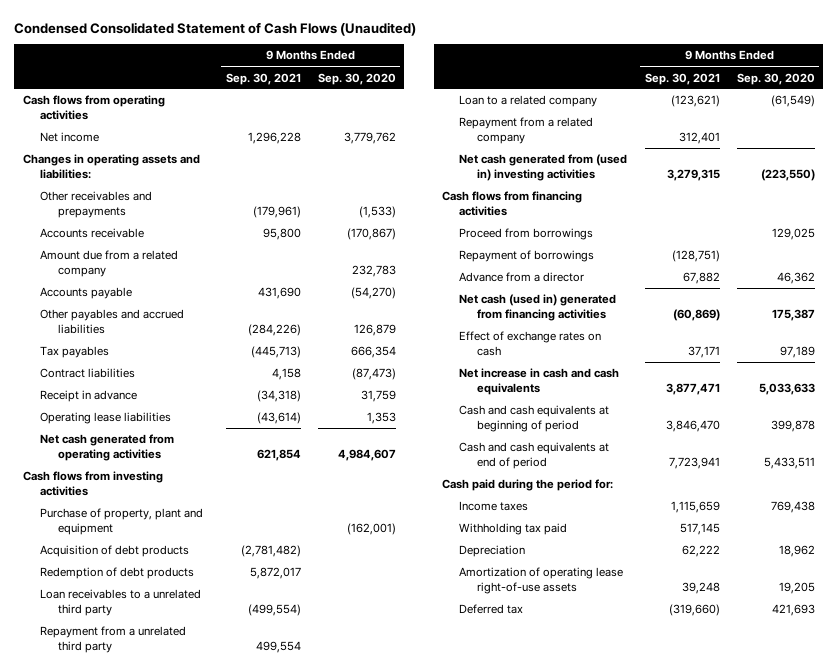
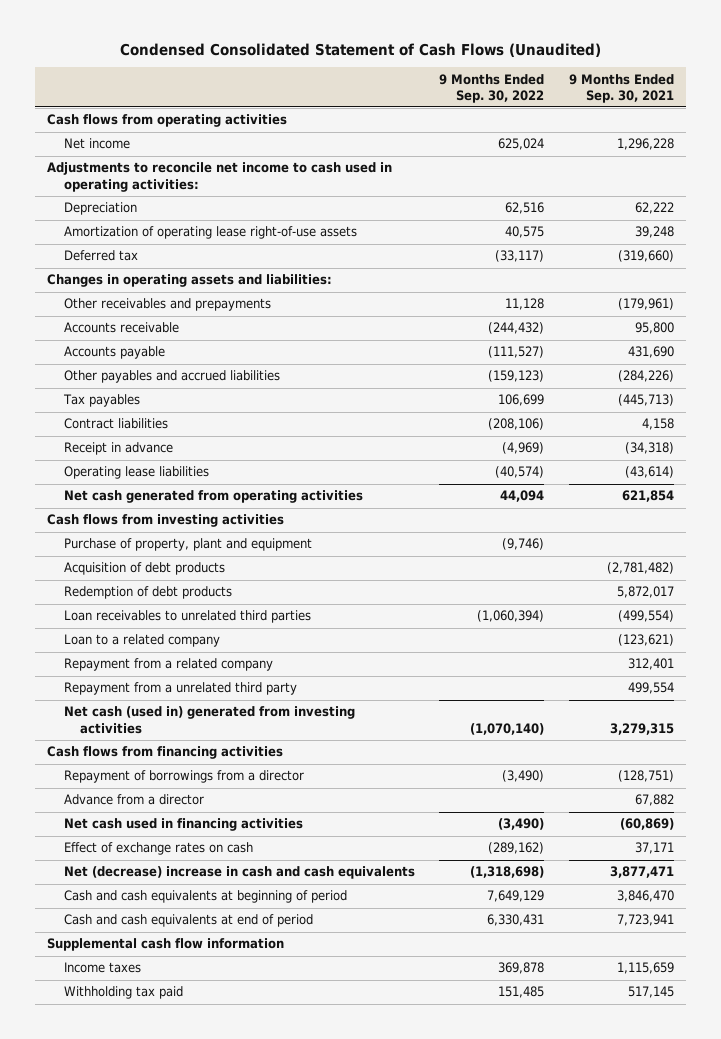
[317,72,396,85] Sep. 30, 2020 -> none
none -> [439,73,545,103] 9 Months Ended Sep. 30, 2022
none -> [47,162,393,192] Adjustments to reconcile net income to cash used in operating activities:
[459,545,526,558] Depreciation -> [63,202,137,216] Depreciation
[459,567,624,595] Amortization of operating lease right-of-use assets -> [63,226,357,240] Amortization of operating lease right-of-use assets
[459,604,524,615] Deferred tax -> [63,250,138,262] Deferred tax
[40,250,179,278] Amount due from a related company -> none
[40,589,202,617] Loan receivables to a unrelated third party -> [63,610,311,624] Loan receivables to unrelated third parties
[40,626,187,654] Repayment from a unrelated third party -> [63,682,297,696] Repayment from a unrelated third party
[459,154,628,182] Net cash generated from (used in) investing activities -> [63,706,355,734] Net cash (used in) generated from investing activities
[459,228,594,241] Proceed from borrowings -> none
[459,250,595,263] Repayment of borrowings -> [63,770,304,784] Repayment of borrowings from a director
[459,294,617,322] Net cash (used in) generated from financing activities -> [63,818,303,832] Net cash used in financing activities
[459,368,620,396] Net increase in cash and cash equivalents -> [63,866,415,880] Net (decrease) increase in cash and cash equivalents
[442,479,614,492] Cash paid during the period for: -> none
none -> [47,938,285,952] Supplemental cash flow information

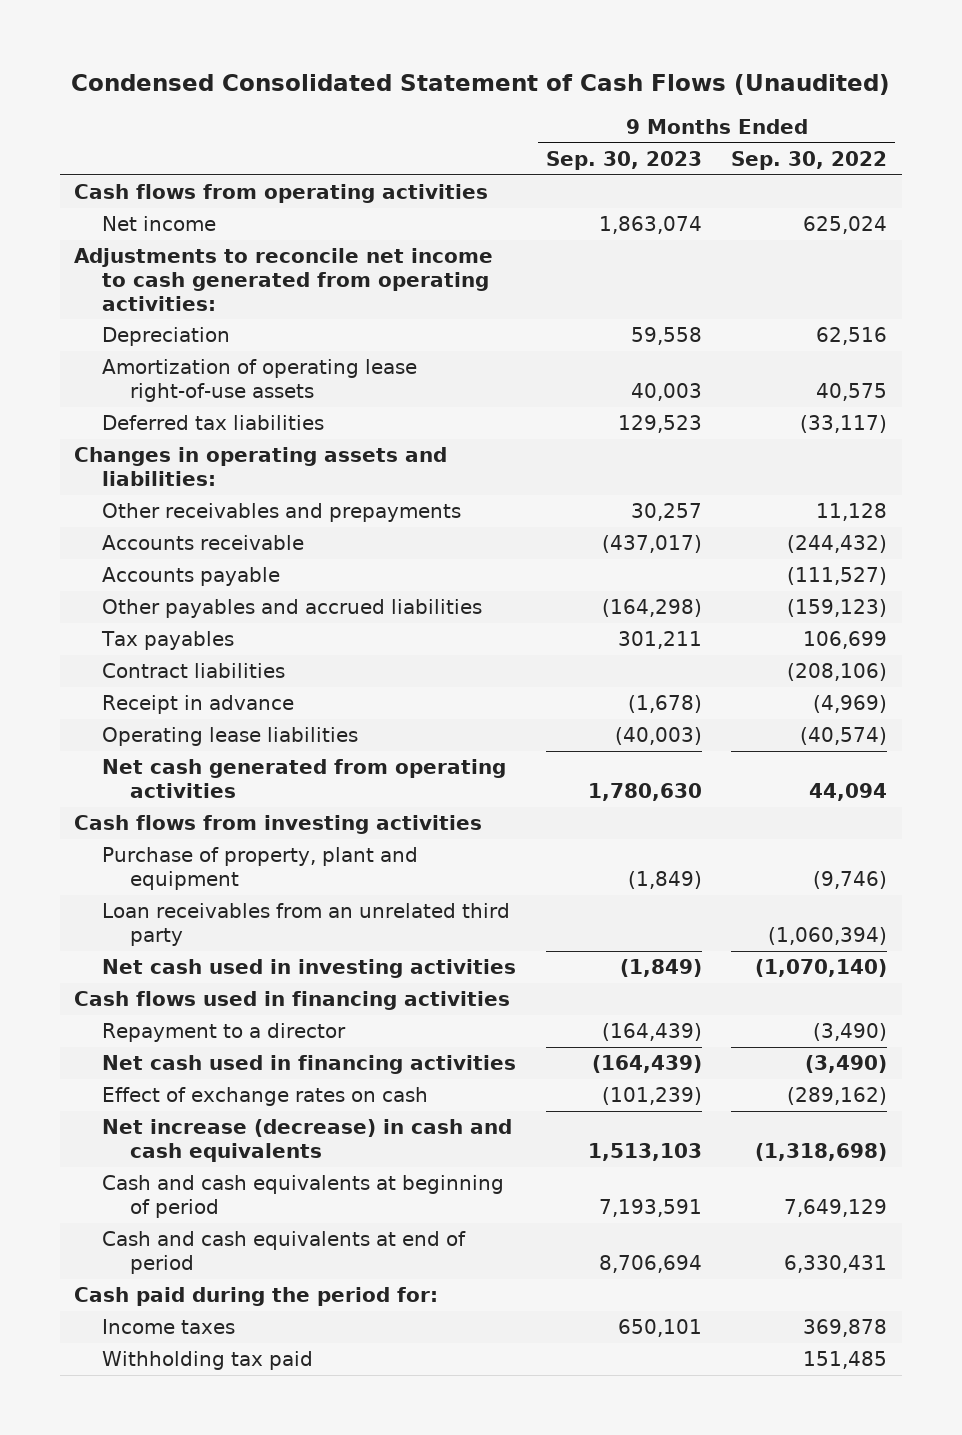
[568,73,674,103] 9 Months Ended Sep. 30, 2021 -> none
none -> [545,151,702,171] Sep. 30, 2023
[47,162,393,192] Adjustments to reconcile net income to cash used in operating activities: -> [74,248,494,311] Adjustments to reconcile net income to cash generated from operating activities:
[63,250,138,262] Deferred tax -> [102,415,325,431] Deferred tax liabilities
[63,562,225,576] Acquisition of debt products -> none
[63,586,232,600] Redemption of debt products -> none
[63,634,220,648] Loan to a related company -> none
[63,658,273,672] Repayment from a related company -> none
[63,682,297,696] Repayment from a unrelated third party -> none
[63,794,204,806] Advance from a director -> none
[63,610,311,624] Loan receivables to unrelated third parties -> [102,903,511,946] Loan receivables from an unrelated third party
[63,706,355,734] Net cash (used in) generated from investing activities -> [102,959,517,979] Net cash used in investing activities
[47,746,284,760] Cash flows from financing activities -> [74,991,511,1011] Cash flows used in financing activities
[63,770,304,784] Repayment of borrowings from a director -> [102,1023,347,1043] Repayment to a director
[63,866,415,880] Net (decrease) increase in cash and cash equivalents -> [102,1119,513,1162] Net increase (decrease) in cash and cash equivalents
[47,938,285,952] Supplemental cash flow information -> none
none -> [74,1287,439,1307] Cash paid during the period for:

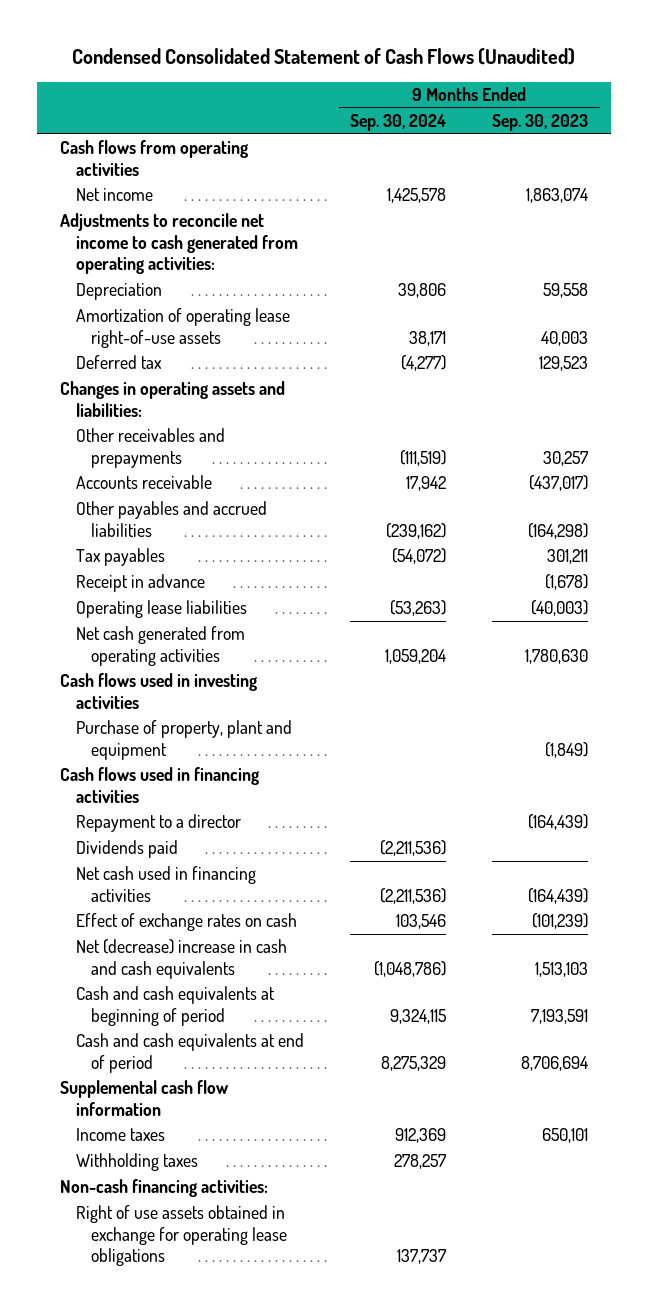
[731,151,888,171] Sep. 30, 2022 -> none
none -> [350,114,447,132] Sep. 30, 2024
[102,415,325,431] Deferred tax liabilities -> [75,355,162,370] Deferred tax
[102,567,281,587] Accounts payable -> none
[102,663,286,679] Contract liabilities -> none
[74,815,483,835] Cash flows from investing activities -> [60,673,258,709] Cash flows used in investing activities
[102,903,511,946] Loan receivables from an unrelated third party -> none
[102,959,517,979] Net cash used in investing activities -> none
none -> [75,840,178,859] Dividends paid
[102,1119,513,1162] Net increase (decrease) in cash and cash equivalents -> [75,939,287,979] Net (decrease) increase in cash and cash equivalents
[74,1287,439,1307] Cash paid during the period for: -> none
none -> [60,1080,229,1116] Supplemental cash flow information
[102,1351,314,1371] Withholding tax paid -> [75,1153,198,1172] Withholding taxes
none -> [60,1179,269,1198] Non-cash financing activities:
none -> [75,1205,288,1267] Right of use assets obtained in exchange for operating lease obligations

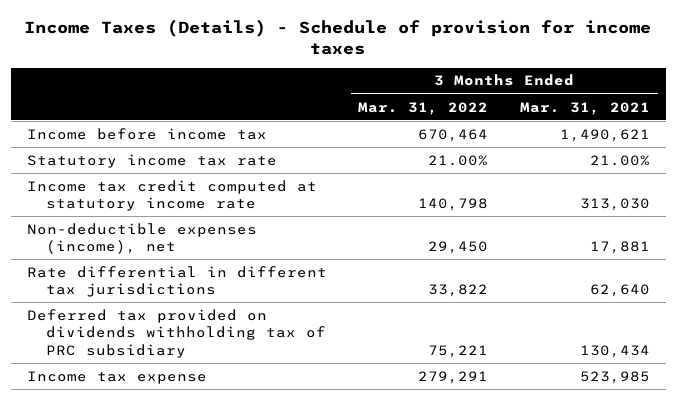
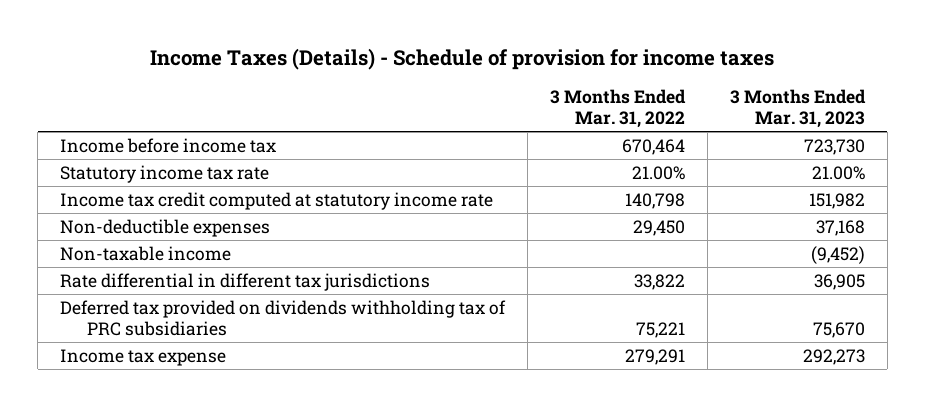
[519,101,650,115] Mar. 31, 2021 -> none
none -> [729,88,866,128] 3 Months Ended Mar. 31, 2023
[26,222,257,255] Non-deductible expenses (income), net -> [60,218,271,237] Non-deductible expenses
none -> [60,245,232,261] Non-taxable income
[26,308,326,358] Deferred tax provided on dividends withholding tax of PRC subsidiary -> [60,299,507,337] Deferred tax provided on dividends withholding tax of PRC subsidiaries

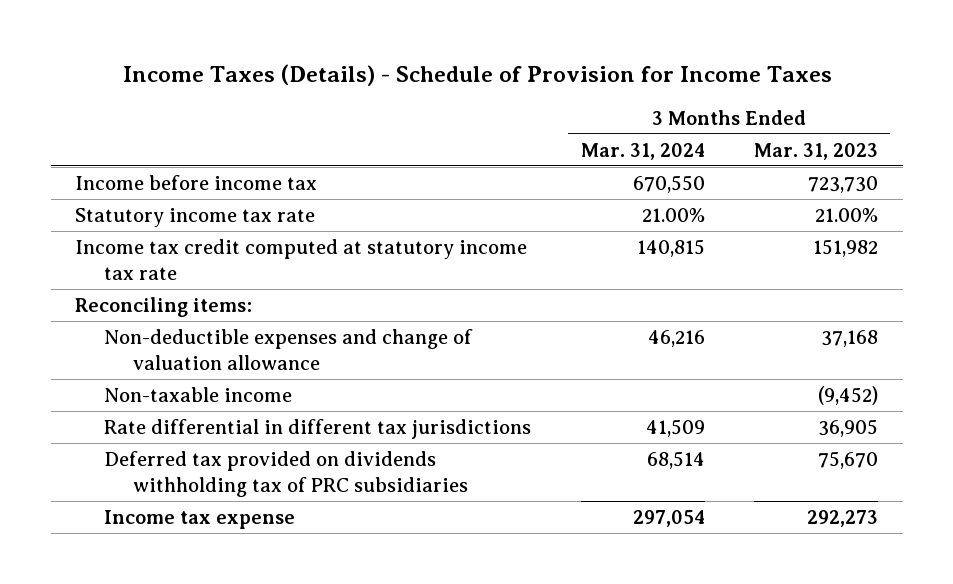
[150,48,775,71] Income Taxes (Details) - Schedule of provision for income taxes -> [122,63,832,86] Income Taxes (Details) - Schedule of Provision for Income Taxes
[549,88,686,128] 3 Months Ended Mar. 31, 2022 -> none
none -> [580,142,705,160] Mar. 31, 2024
[60,191,494,210] Income tax credit computed at statutory income rate -> [75,238,528,280] Income tax credit computed at statutory income tax rate
none -> [75,296,253,317] Reconciling items:
[60,218,271,237] Non-deductible expenses -> [104,328,474,370] Non-deductible expenses and change of valuation allowance

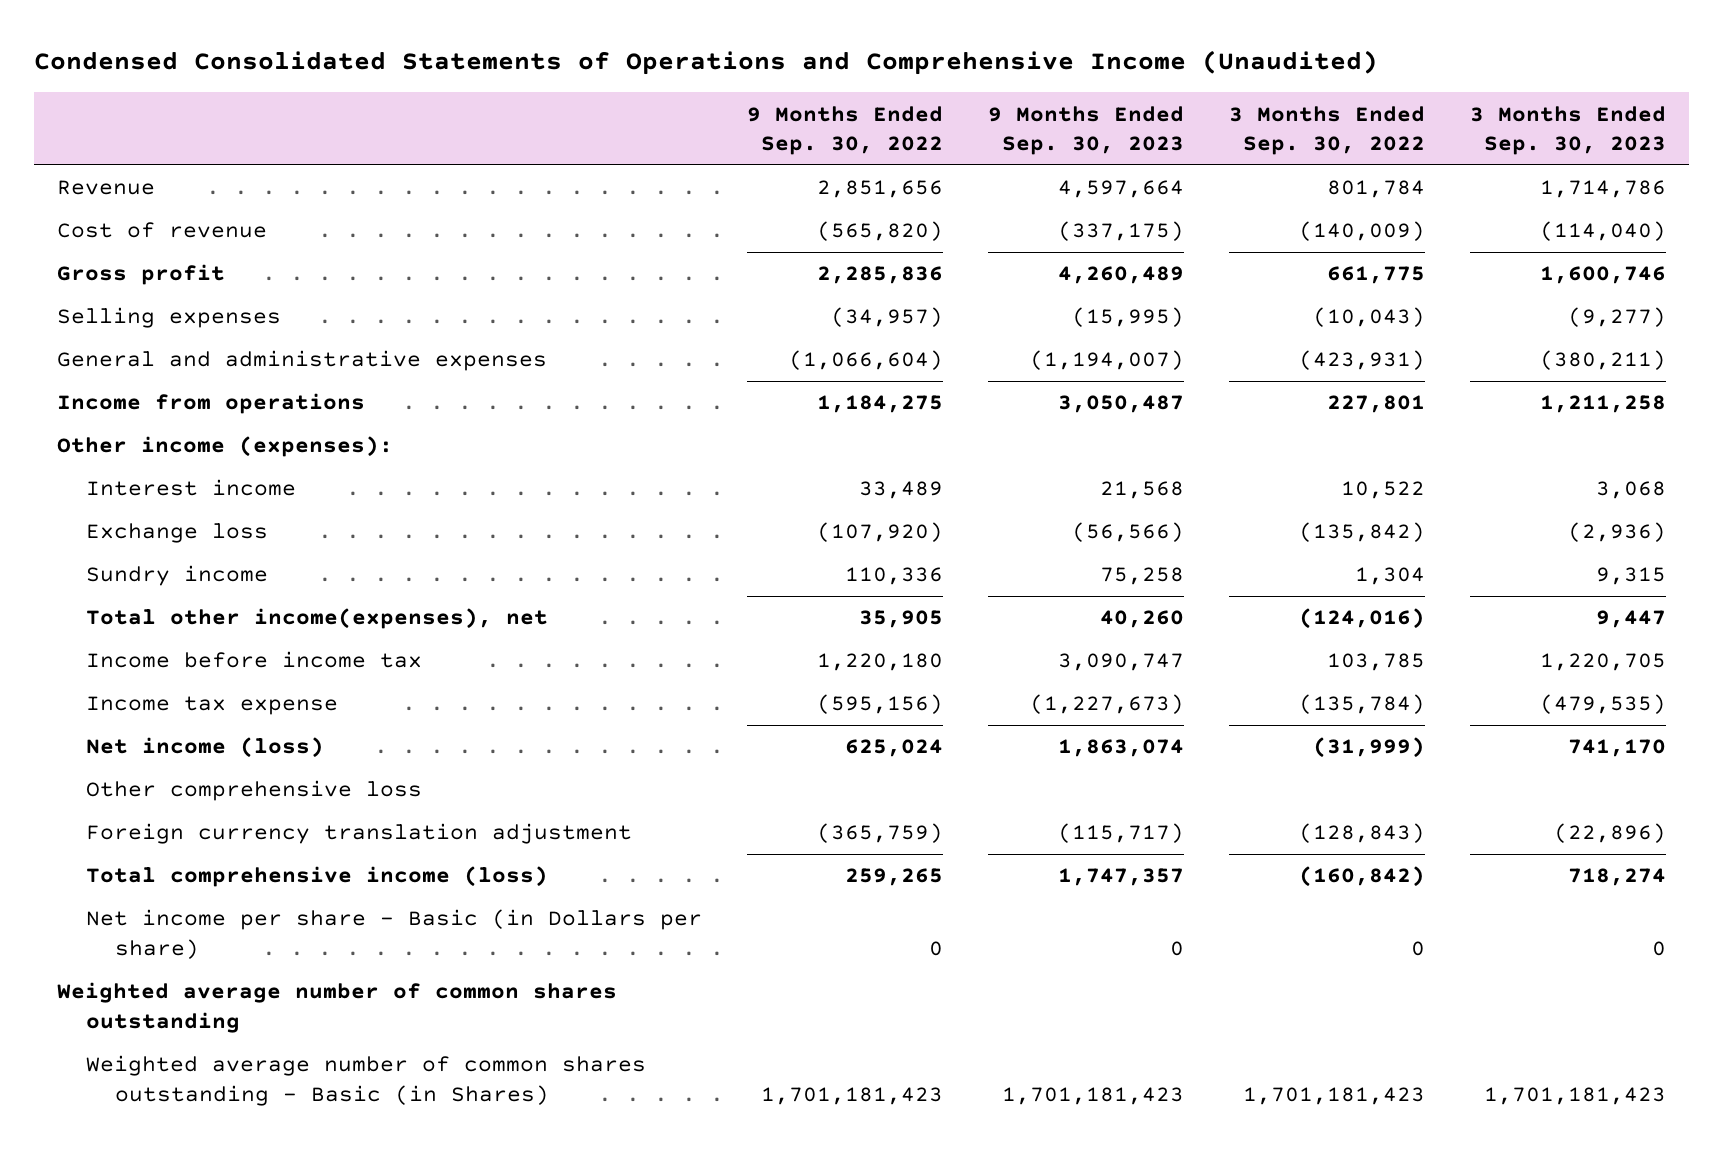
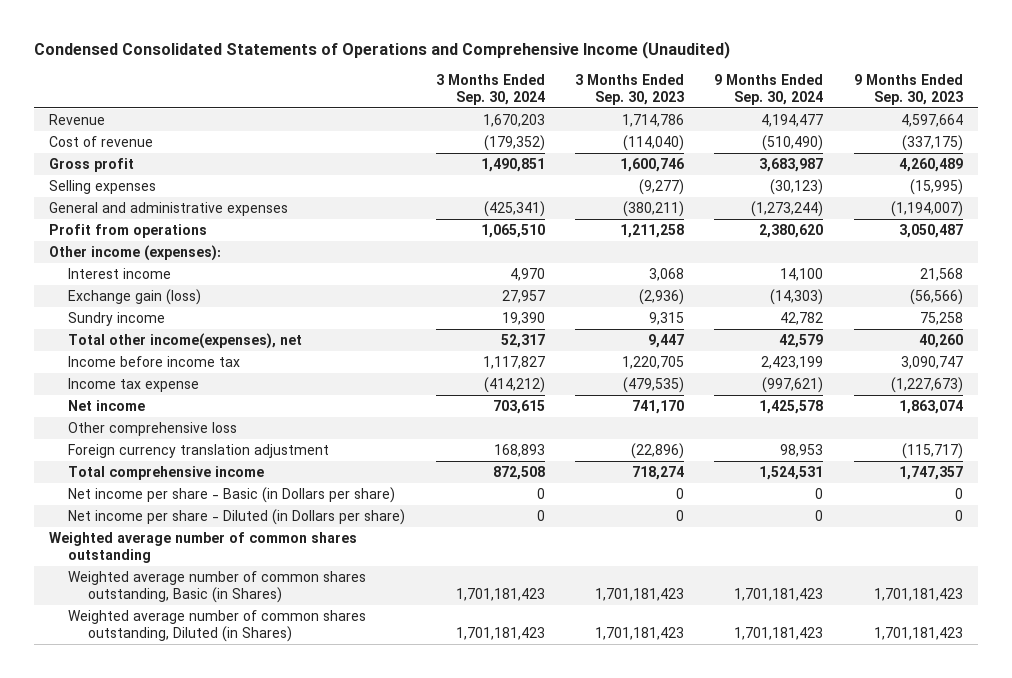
[747,105,944,156] 9 Months Ended Sep. 30, 2022 -> none
[1229,105,1426,156] 3 Months Ended Sep. 30, 2022 -> none
none -> [435,73,545,105] 3 Months Ended Sep. 30, 2024
none -> [714,73,824,105] 9 Months Ended Sep. 30, 2024
[56,393,365,415] Income from operations -> [49,223,208,238] Profit from operations
[85,523,268,544] Exchange loss -> [68,288,202,305] Exchange gain (loss)
[85,737,324,759] Net income (loss) -> [68,399,146,411] Net income
[85,866,548,888] Total comprehensive income (loss) -> [68,465,265,480] Total comprehensive income
none -> [68,508,406,525] Net income per share - Diluted (in Dollars per share)
[85,1055,646,1106] Weighted average number of common shares outstanding - Basic (in Shares) -> [68,570,367,603] Weighted average number of common shares outstanding, Basic (in Shares)
none -> [68,609,367,642] Weighted average number of common shares outstanding, Diluted (in Shares)

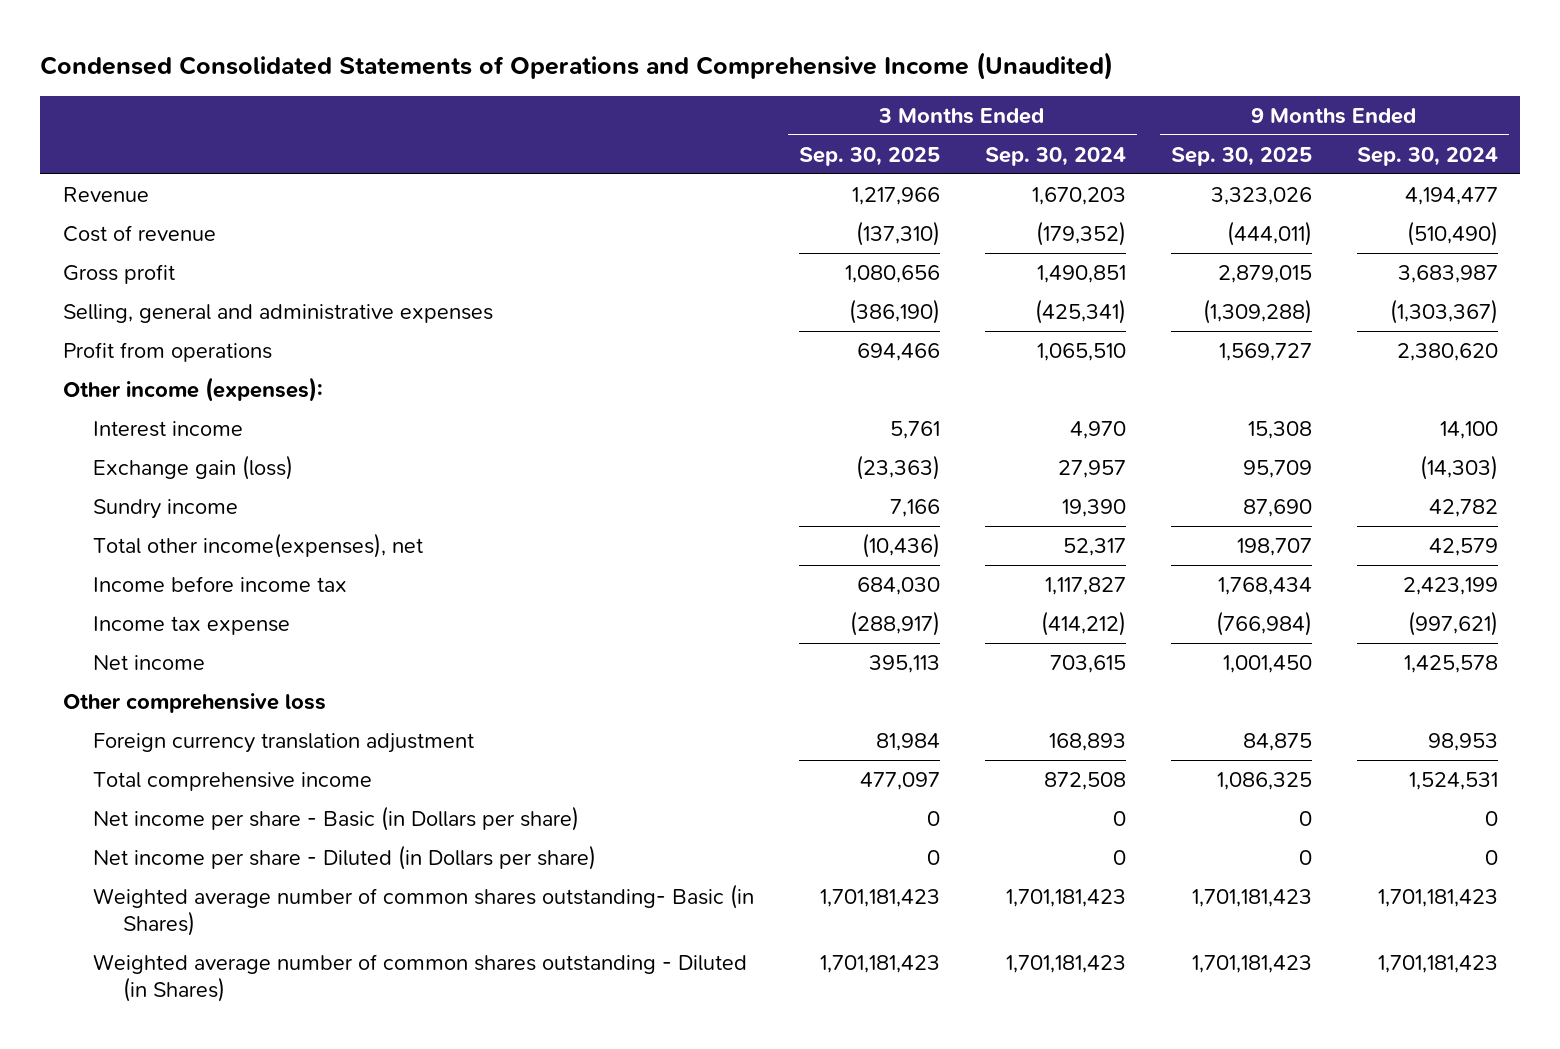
[575,73,685,105] 3 Months Ended Sep. 30, 2023 -> none
[853,73,963,105] 9 Months Ended Sep. 30, 2023 -> none
none -> [798,146,940,166] Sep. 30, 2025
none -> [1170,146,1312,166] Sep. 30, 2025
[49,179,157,194] Selling expenses -> none
[49,201,289,216] General and administrative expenses -> [62,303,493,323] Selling, general and administrative expenses
[751,200,824,217] (1,273,244) -> [1389,298,1498,324] (1,303,367)
[49,531,358,563] Weighted average number of common shares outstanding -> none
[68,570,367,603] Weighted average number of common shares outstanding, Basic (in Shares) -> [92,883,754,937] Weighted average number of common shares outstanding- Basic (in Shares)
[68,609,367,642] Weighted average number of common shares outstanding, Diluted (in Shares) -> [92,953,747,1003] Weighted average number of common shares outstanding - Diluted (in Shares)

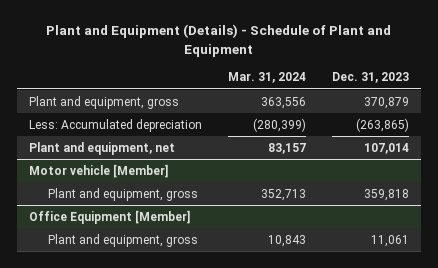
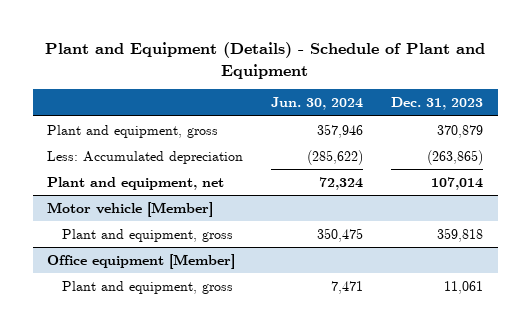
[228,72,307,84] Mar. 31, 2024 -> none
none -> [271,97,364,111] Jun. 30, 2024
[29,209,191,224] Office Equipment [Member] -> [46,253,235,269] Office equipment [Member]

